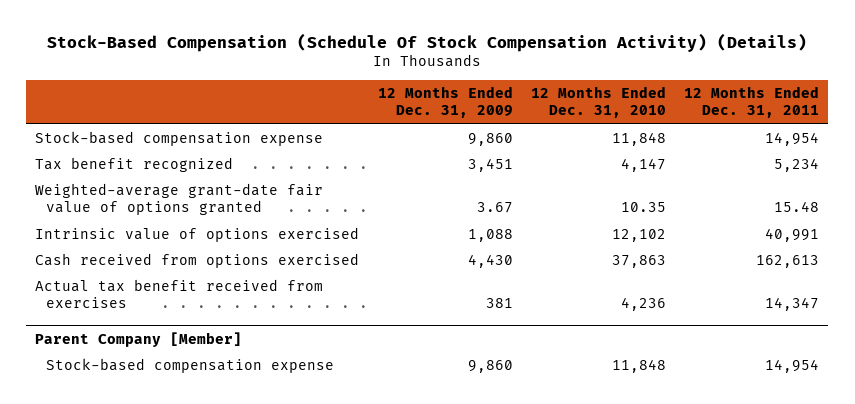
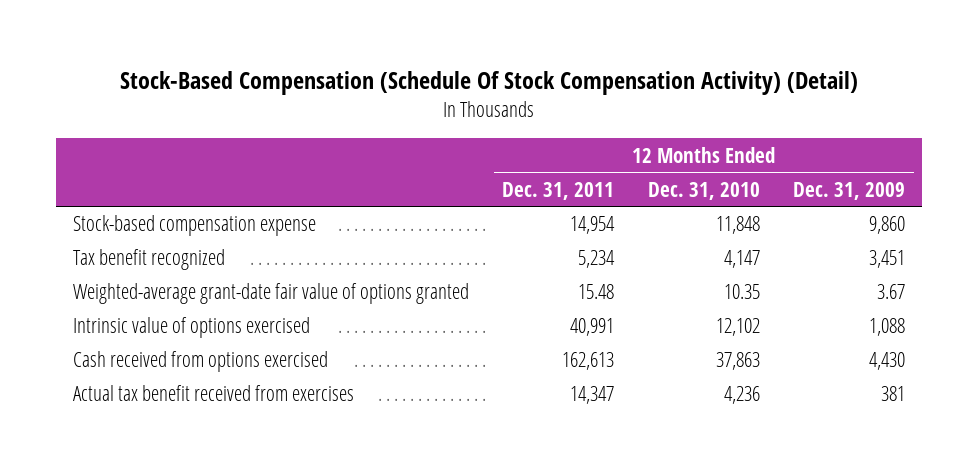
[47,32,808,52] Stock-Based Compensation (Schedule Of Stock Compensation Activity) (Details) -> [120,70,859,95] Stock-Based Compensation (Schedule Of Stock Compensation Activity) (Detail)
[35,331,243,347] Parent Company [Member] -> none
[46,357,335,373] Stock-based compensation expense -> none

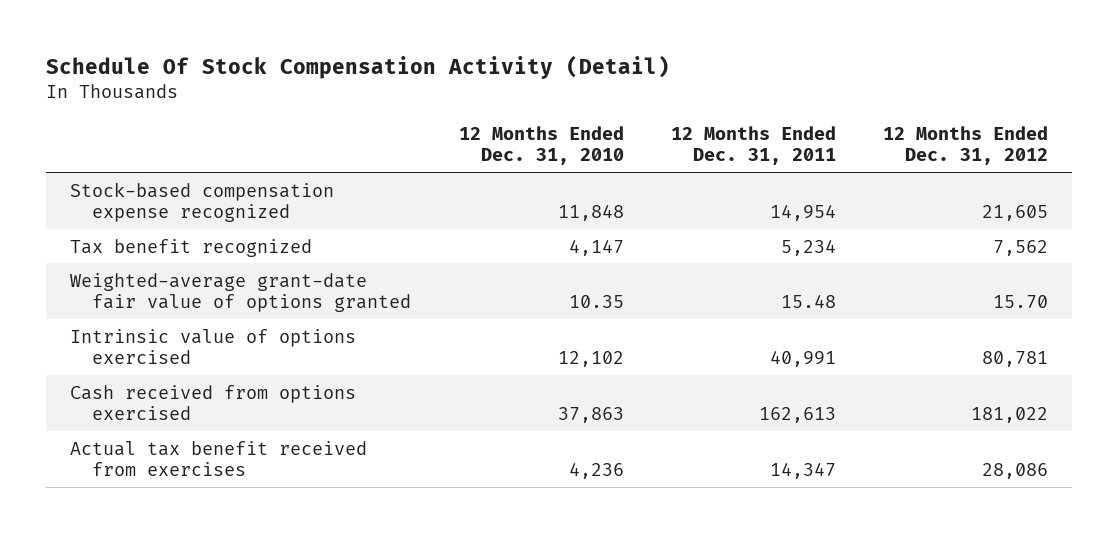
[120,70,859,95] Stock-Based Compensation (Schedule Of Stock Compensation Activity) (Detail) -> [46,55,671,80] Schedule Of Stock Compensation Activity (Detail)
[793,181,906,200] Dec. 31, 2009 -> none
none -> [883,125,1049,166] 12 Months Ended Dec. 31, 2012
[73,215,317,237] Stock-based compensation expense -> [70,181,335,223] Stock-based compensation expense recognized

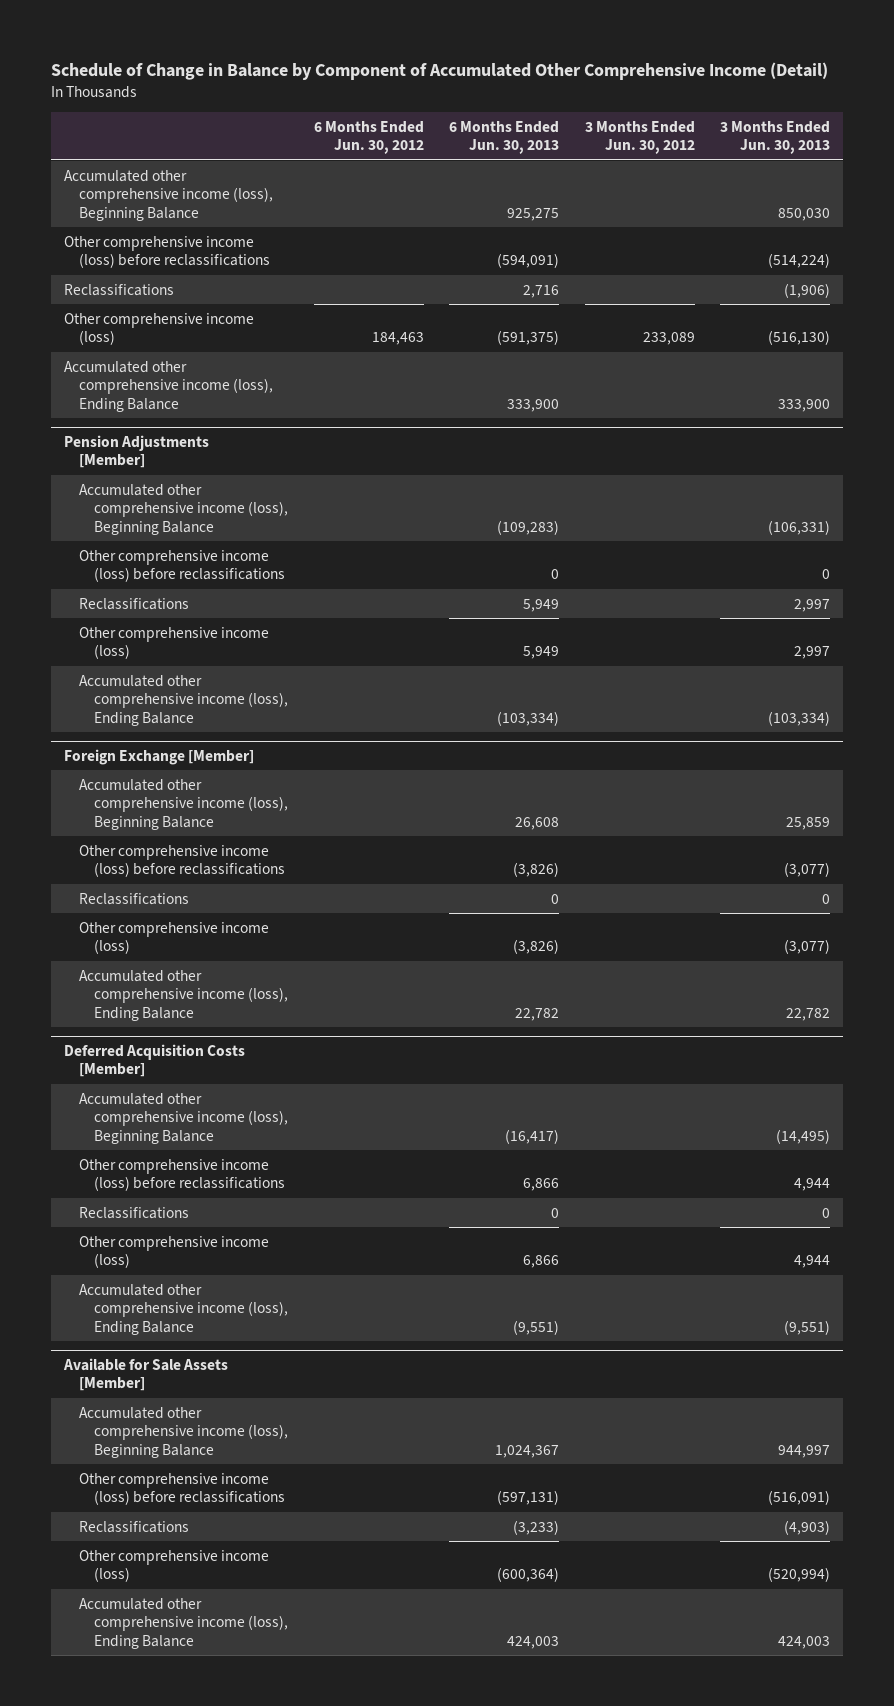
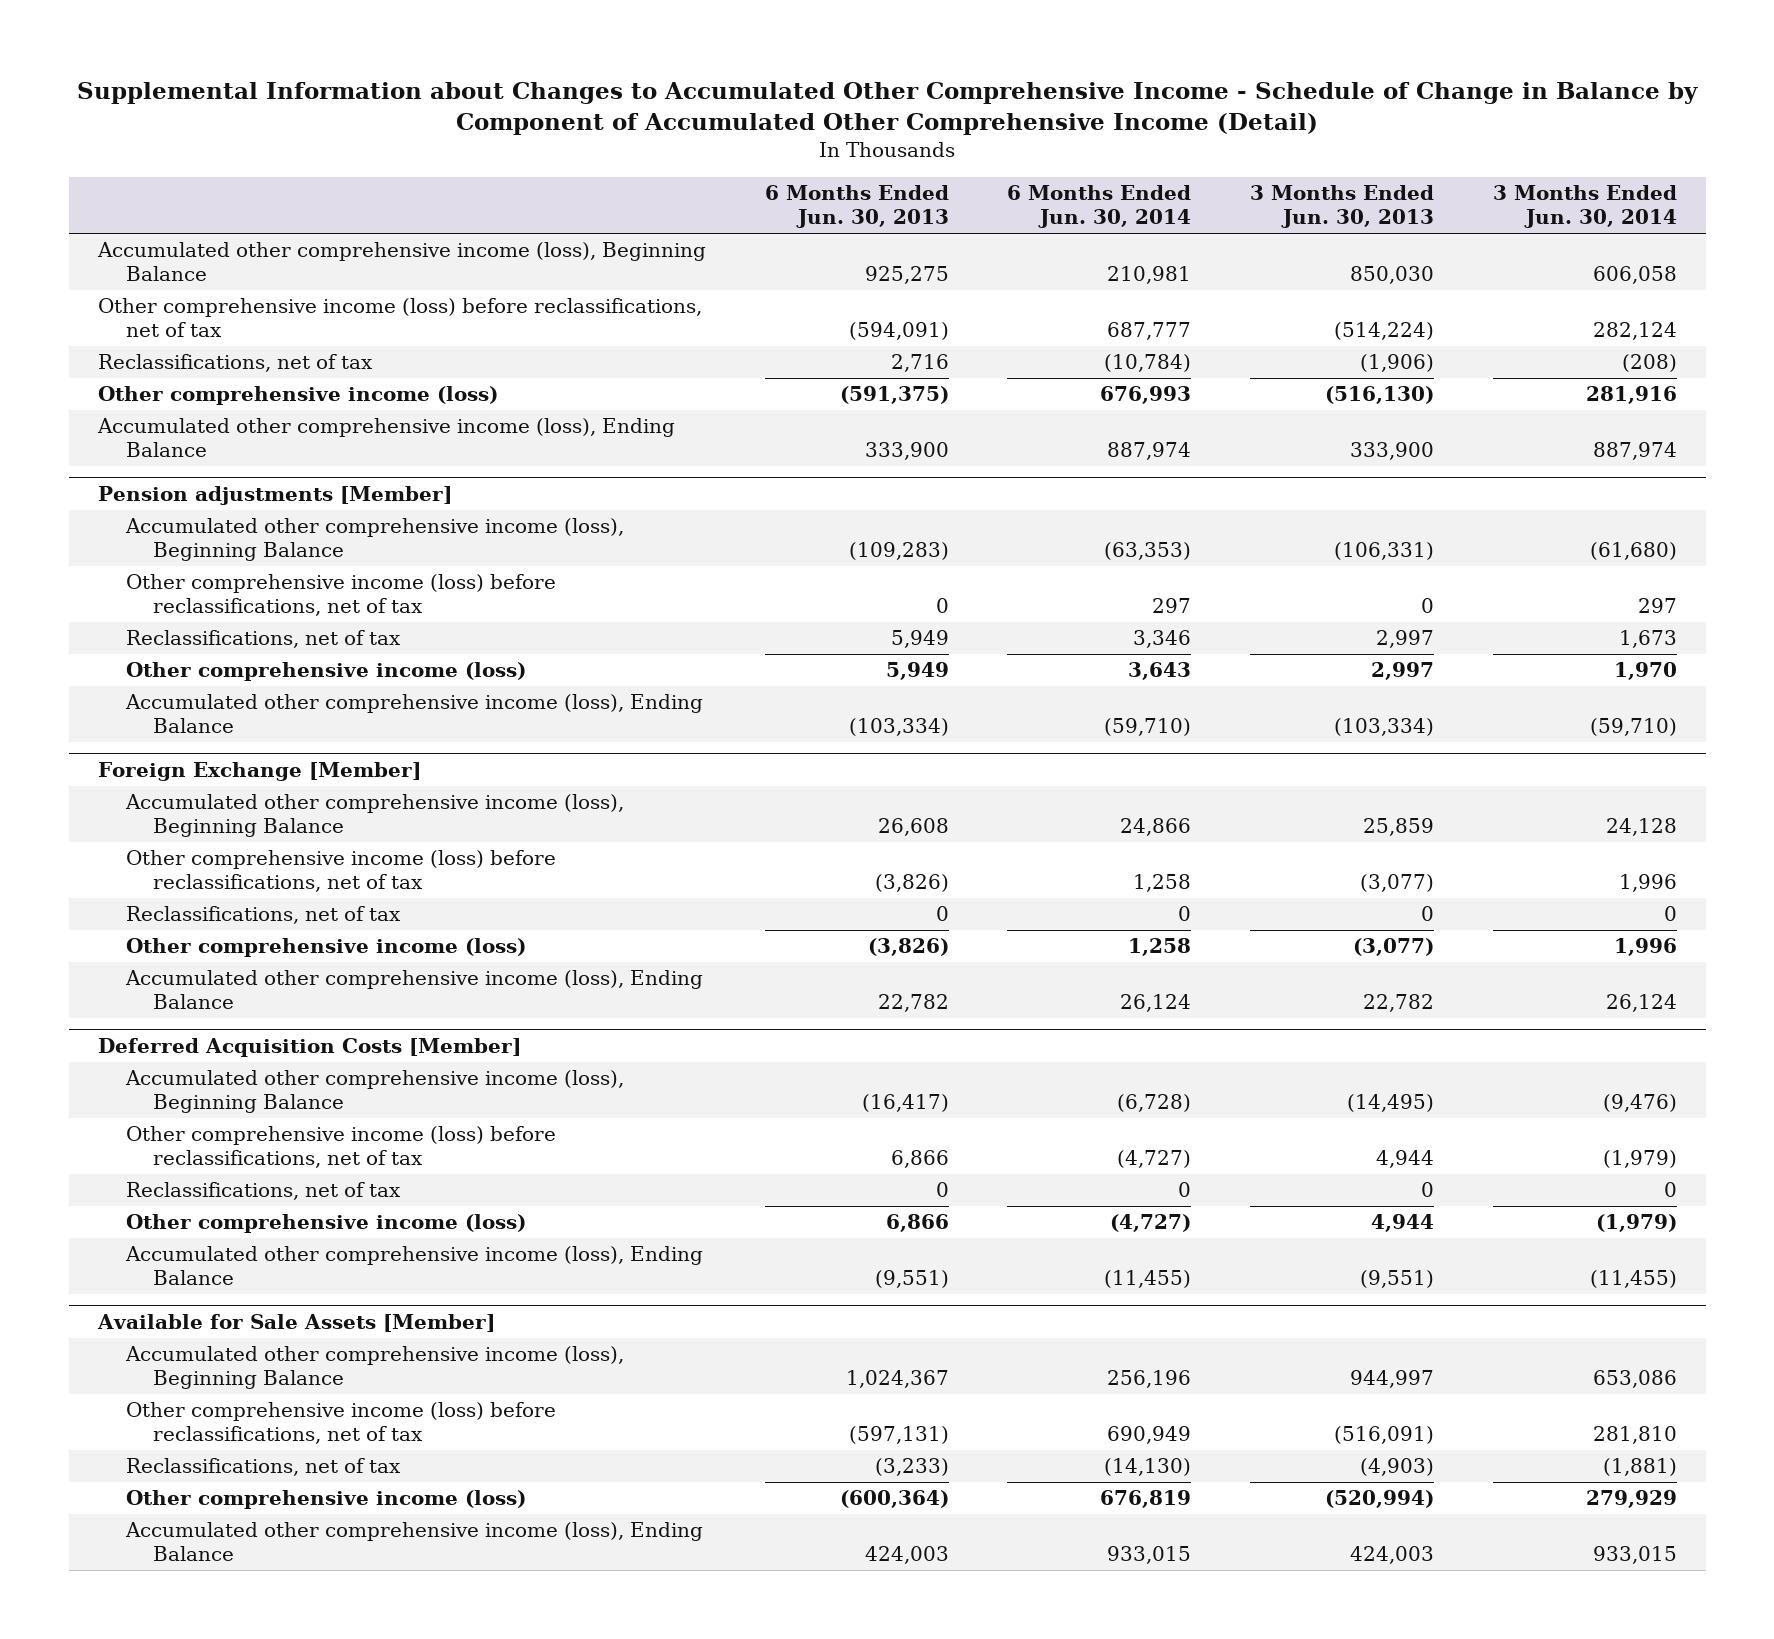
[51,61,829,80] Schedule of Change in Balance by Component of Accumulated Other Comprehensive Income (Detail) -> [77,82,1699,136] Supplemental Information about Changes to Accumulated Other Comprehensive Income - Schedule of Change in Balance by Component of Accumulated Other Comprehensive Income (Detail)
[313,121,424,155] 6 Months Ended Jun. 30, 2012 -> none
[584,121,695,155] 3 Months Ended Jun. 30, 2012 -> none
none -> [1007,185,1192,229] 6 Months Ended Jun. 30, 2014
none -> [1492,185,1677,229] 3 Months Ended Jun. 30, 2014
[64,235,271,269] Other comprehensive income (loss) before reclassifications -> [97,298,702,338] Other comprehensive income (loss) before reclassifications, net of tax
[64,283,175,296] Reclassifications -> [97,354,373,373] Reclassifications, net of tax
[64,434,210,469] Pension Adjustments [Member] -> [97,486,452,506] Pension adjustments [Member]
[79,549,286,583] Other comprehensive income (loss) before reclassifications -> [125,574,556,617] Other comprehensive income (loss) before reclassifications, net of tax
[79,597,190,610] Reclassifications -> [125,630,401,649] Reclassifications, net of tax
[79,844,286,878] Other comprehensive income (loss) before reclassifications -> [125,850,556,893] Other comprehensive income (loss) before reclassifications, net of tax
[79,892,190,905] Reclassifications -> [125,906,401,925] Reclassifications, net of tax
[79,1158,286,1192] Other comprehensive income (loss) before reclassifications -> [125,1126,556,1169] Other comprehensive income (loss) before reclassifications, net of tax
[79,1206,190,1219] Reclassifications -> [125,1182,401,1201] Reclassifications, net of tax
[79,1472,286,1506] Other comprehensive income (loss) before reclassifications -> [125,1402,556,1445] Other comprehensive income (loss) before reclassifications, net of tax
[79,1520,190,1533] Reclassifications -> [125,1458,401,1477] Reclassifications, net of tax

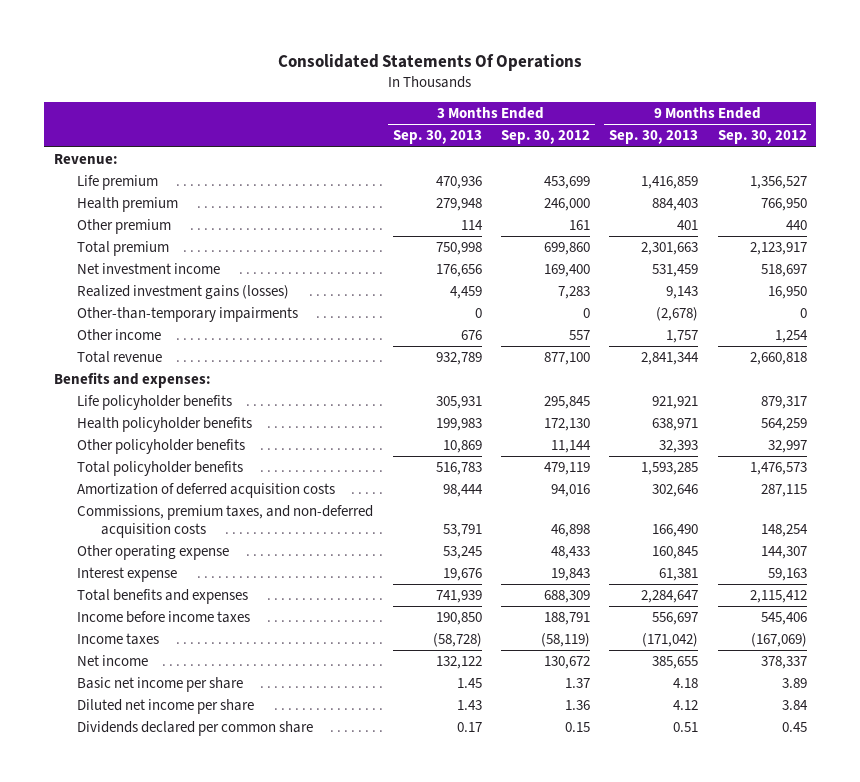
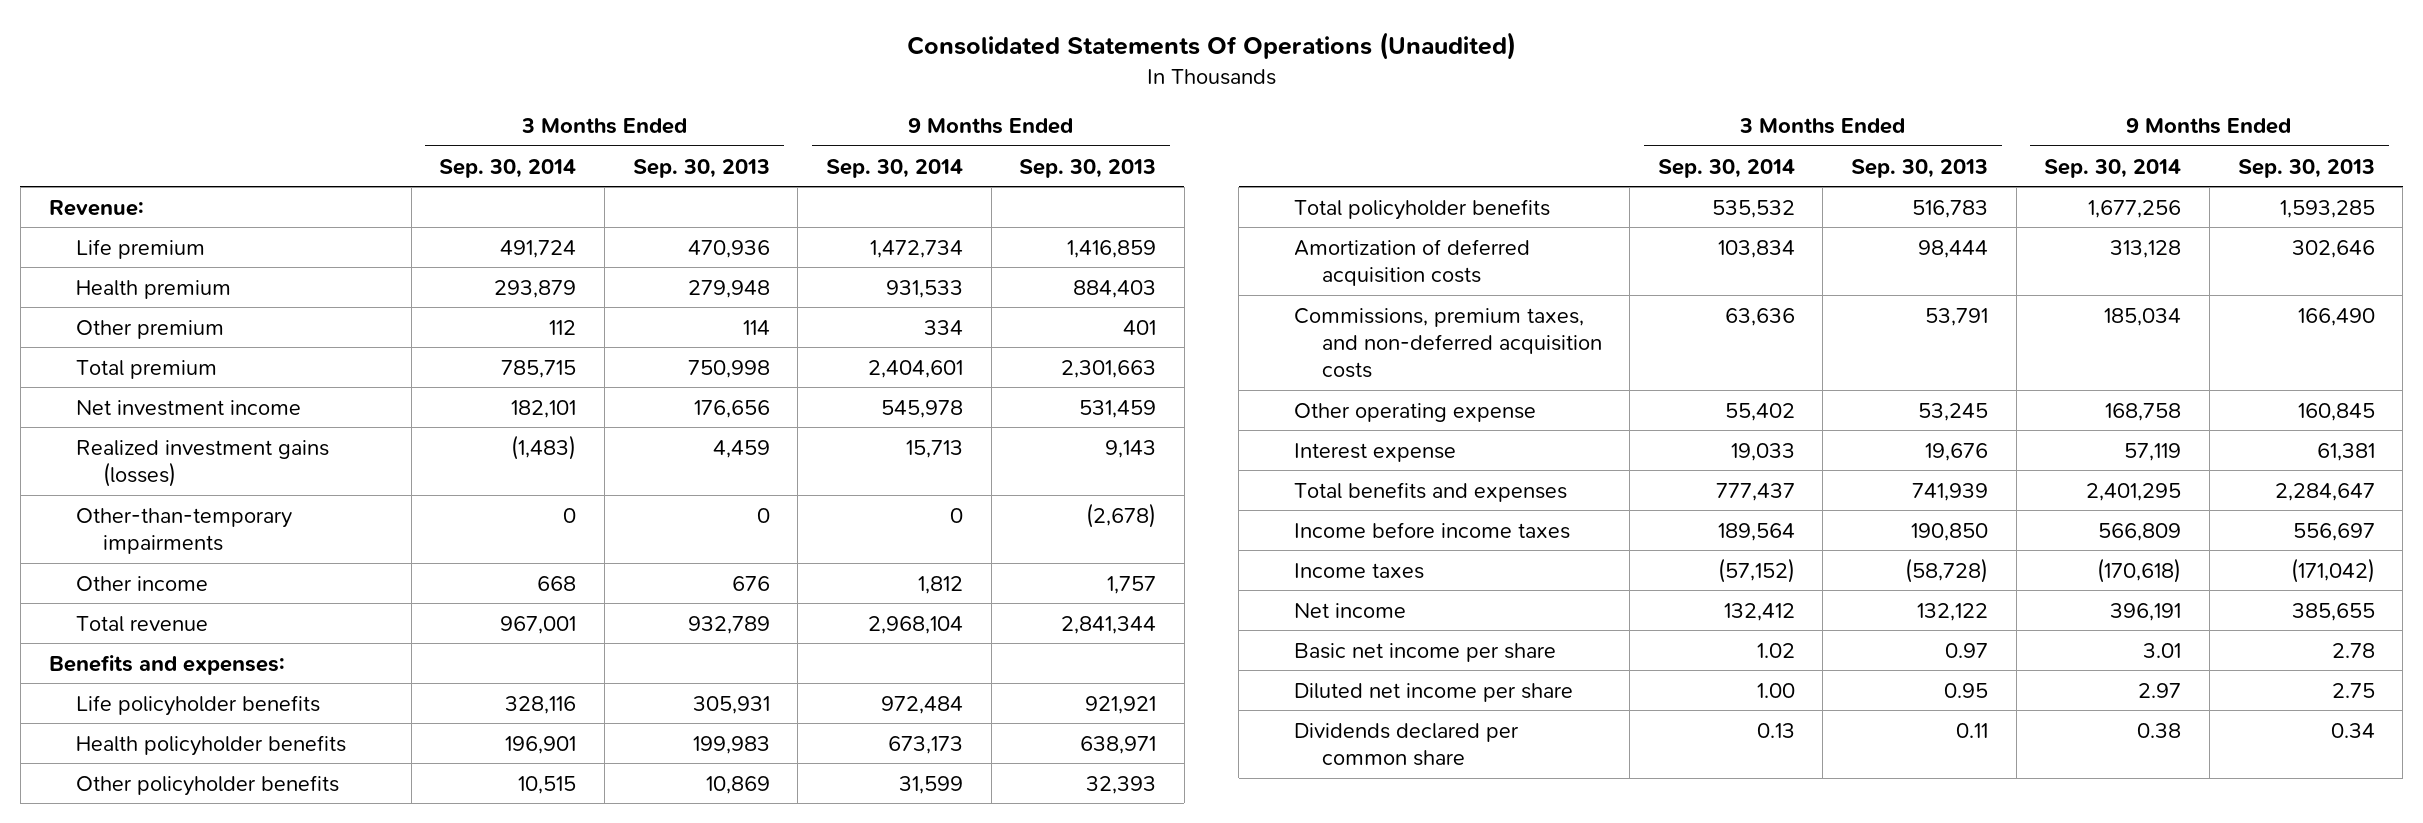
[278,54,583,72] Consolidated Statements Of Operations -> [906,32,1516,61] Consolidated Statements Of Operations (Unaudited)
[500,130,590,145] Sep. 30, 2012 -> none
[717,130,807,145] Sep. 30, 2012 -> none
none -> [439,158,577,178] Sep. 30, 2014
none -> [825,158,963,178] Sep. 30, 2014
[456,677,482,688] 1.45 -> [1945,642,1989,658] 0.97
[673,677,699,688] 4.18 -> [2331,642,2375,658] 2.78
[456,699,482,710] 1.43 -> [1944,682,1989,698] 0.95
[673,699,699,710] 4.12 -> [2331,682,2375,698] 2.75
[456,721,482,732] 0.17 -> [1956,722,1989,738] 0.11
[673,721,699,732] 0.51 -> [2330,722,2375,738] 0.34

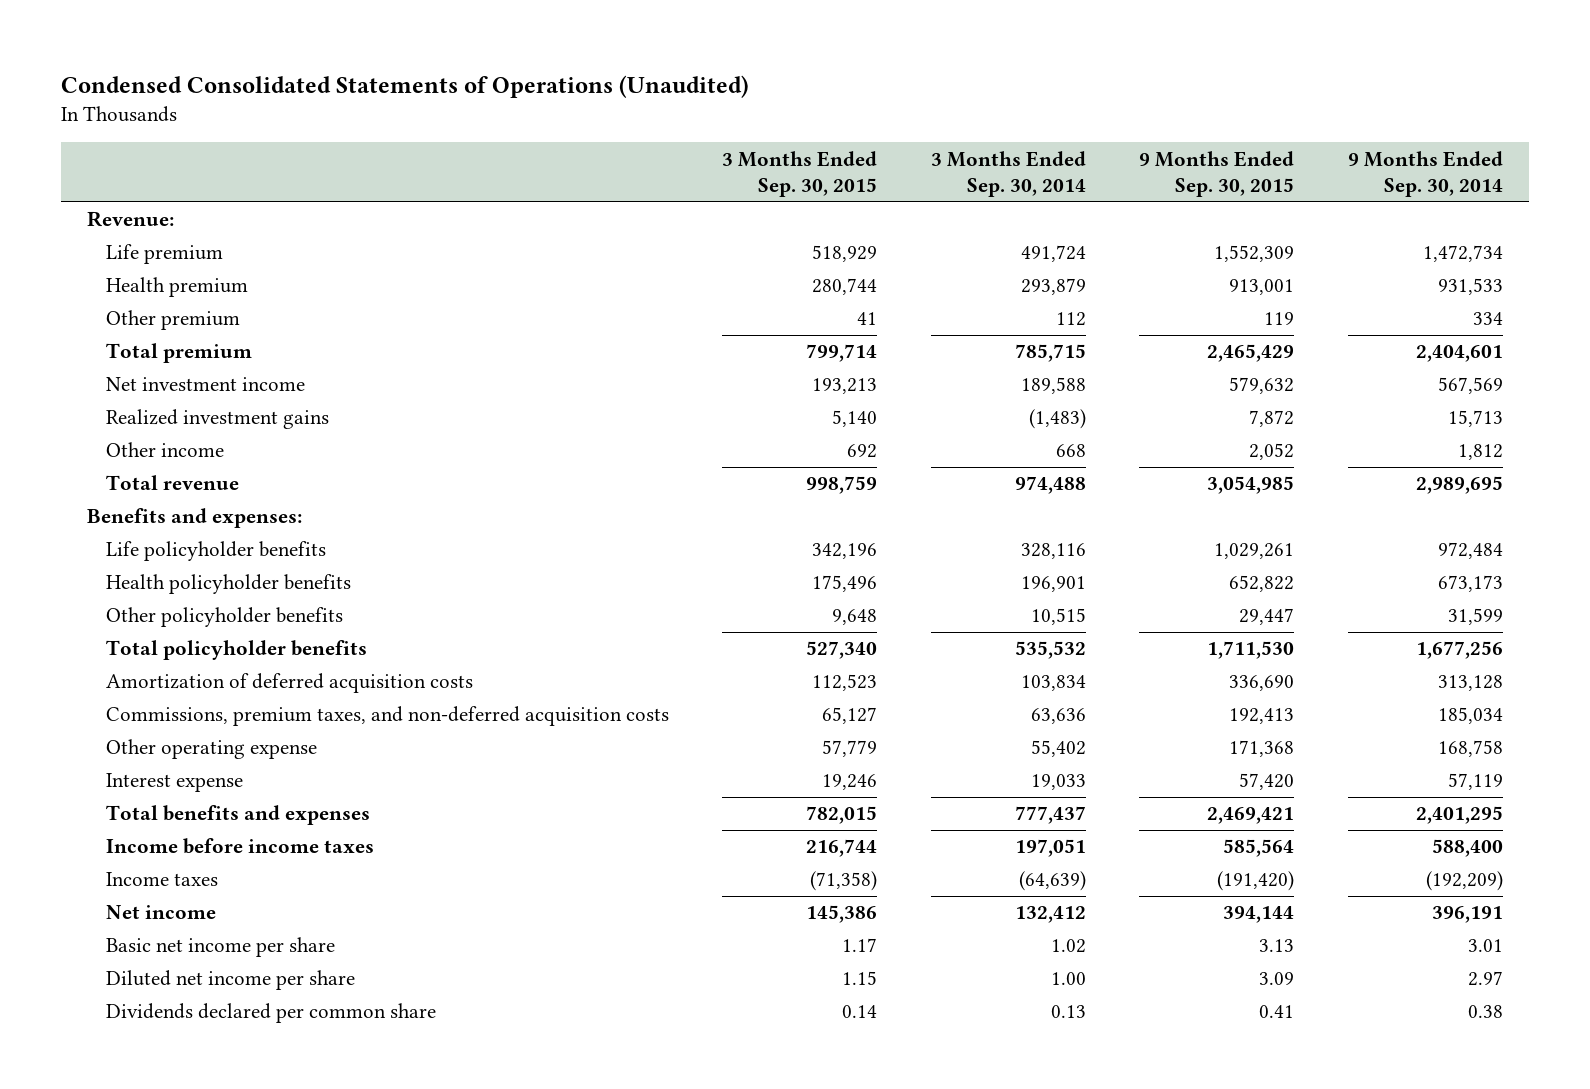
[906,32,1516,61] Consolidated Statements Of Operations (Unaudited) -> [60,75,749,99] Condensed Consolidated Statements of Operations (Unaudited)
[632,158,770,178] Sep. 30, 2013 -> none
[1019,158,1157,178] Sep. 30, 2013 -> none
none -> [722,150,878,197] 3 Months Ended Sep. 30, 2015
none -> [1139,150,1295,197] 9 Months Ended Sep. 30, 2015
[75,507,292,554] Other-than-temporary impairments -> none
[511,399,577,418] 182,101 -> [1020,377,1086,395] 189,588
[880,399,963,418] 545,978 -> [1437,377,1503,395] 567,569
[75,439,329,487] Realized investment gains (losses) -> [106,409,330,430] Realized investment gains
[500,615,577,634] 967,001 -> [1014,476,1086,495] 974,488
[867,615,963,634] 2,968,104 -> [1415,476,1503,495] 2,989,695
[1717,522,1795,541] 189,564 -> [1014,839,1086,858] 197,051
[2098,522,2182,541] 566,809 -> [1431,839,1503,858] 588,400
[1717,557,1795,583] (57,152) -> [1018,871,1086,892] (64,639)
[2097,557,2182,583] (170,618) -> [1425,871,1503,892] (192,209)

